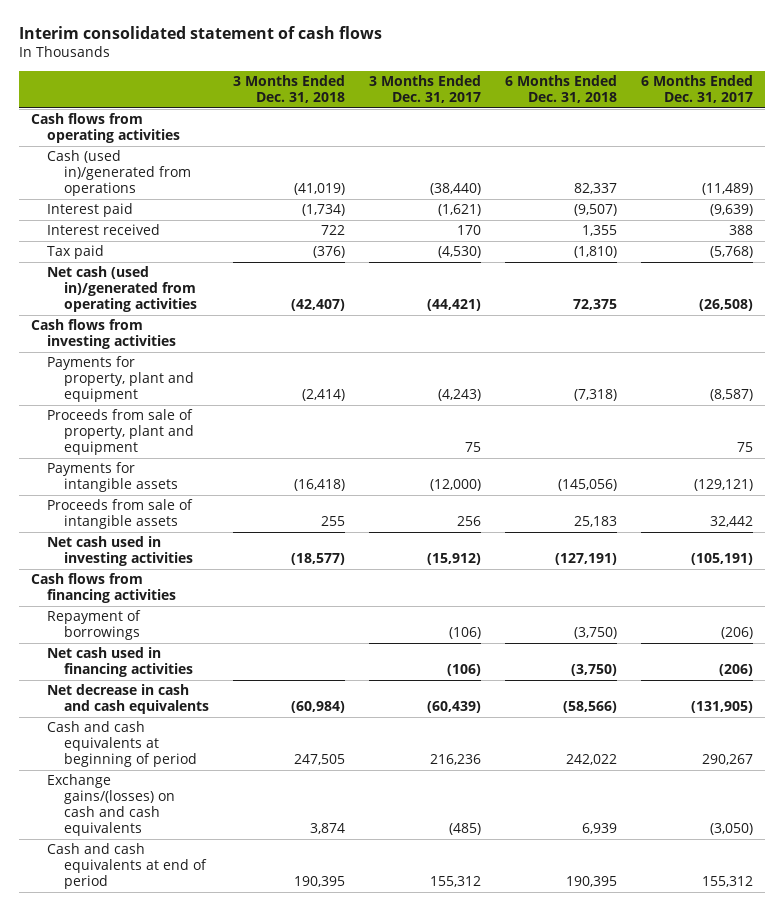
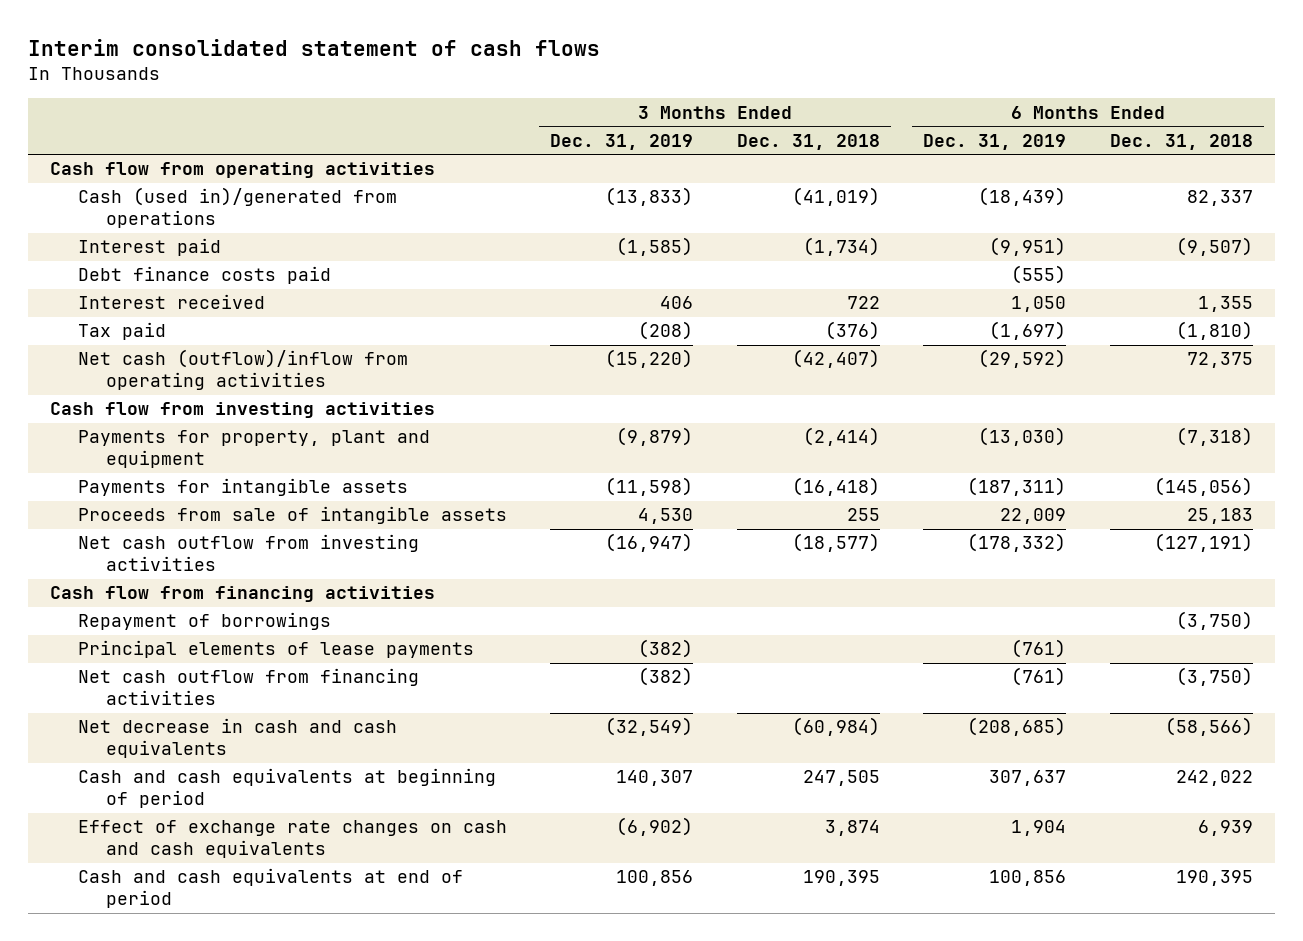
[368,74,481,103] 3 Months Ended Dec. 31, 2017 -> none
[640,74,753,103] 6 Months Ended Dec. 31, 2017 -> none
none -> [550,133,694,150] Dec. 31, 2019
none -> [923,133,1067,150] Dec. 31, 2019
[30,113,181,144] Cash flows from operating activities -> [49,162,435,179] Cash flow from operating activities
none -> [77,266,331,285] Debt finance costs paid
[47,266,198,312] Net cash (used in)/generated from operating activities -> [77,349,408,391] Net cash (outflow)/inflow from operating activities
[30,319,177,350] Cash flows from investing activities -> [49,402,435,419] Cash flow from investing activities
[47,409,195,455] Proceeds from sale of property, plant and equipment -> none
[47,536,194,567] Net cash used in investing activities -> [77,534,419,572] Net cash outflow from investing activities
[30,573,177,604] Cash flows from financing activities -> [49,586,435,603] Cash flow from financing activities
none -> [77,640,474,659] Principal elements of lease payments
[47,647,194,678] Net cash used in financing activities -> [77,668,419,706] Net cash outflow from financing activities
[47,774,176,836] Exchange gains/(losses) on cash and cash equivalents -> [77,820,507,859] Effect of exchange rate changes on cash and cash equivalents

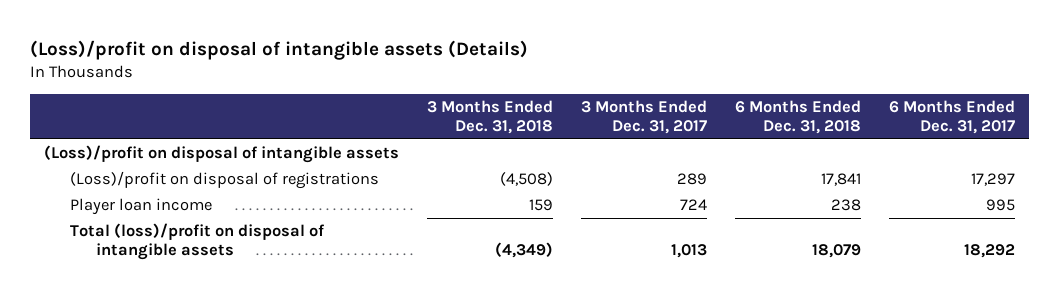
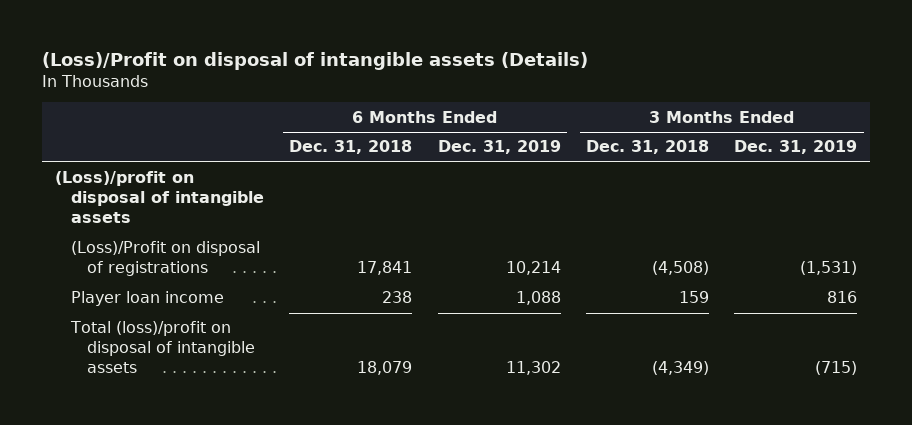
[29,40,528,61] (Loss)/profit on disposal of intangible assets (Details) -> [42,52,589,71] (Loss)/Profit on disposal of intangible assets (Details)
[580,100,707,135] 3 Months Ended Dec. 31, 2017 -> none
[889,100,1016,135] 6 Months Ended Dec. 31, 2017 -> none
none -> [437,140,561,155] Dec. 31, 2019
none -> [734,140,858,155] Dec. 31, 2019
[70,171,380,190] (Loss)/profit on disposal of registrations -> [70,241,260,277] (Loss)/Profit on disposal of registrations

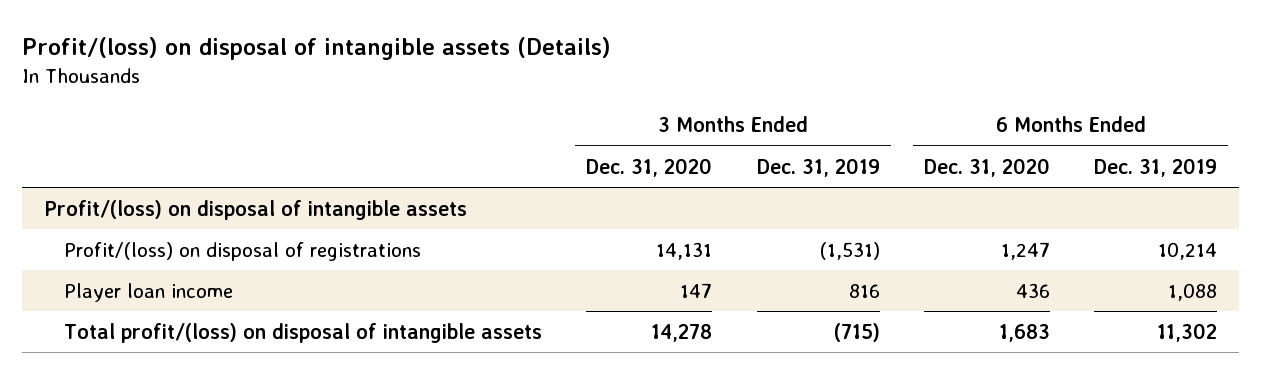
[42,52,589,71] (Loss)/Profit on disposal of intangible assets (Details) -> [22,36,612,60] Profit/(loss) on disposal of intangible assets (Details)
[289,140,413,155] Dec. 31, 2018 -> none
[585,140,709,155] Dec. 31, 2018 -> none
none -> [586,157,713,177] Dec. 31, 2020
none -> [923,157,1050,177] Dec. 31, 2020
[54,171,264,224] (Loss)/profit on disposal of intangible assets -> [44,199,468,220] Profit/(loss) on disposal of intangible assets
[70,241,260,277] (Loss)/Profit on disposal of registrations -> [64,241,422,261] Profit/(loss) on disposal of registrations
[69,321,255,374] Total (loss)/profit on disposal of intangible assets -> [64,322,543,343] Total profit/(loss) on disposal of intangible assets

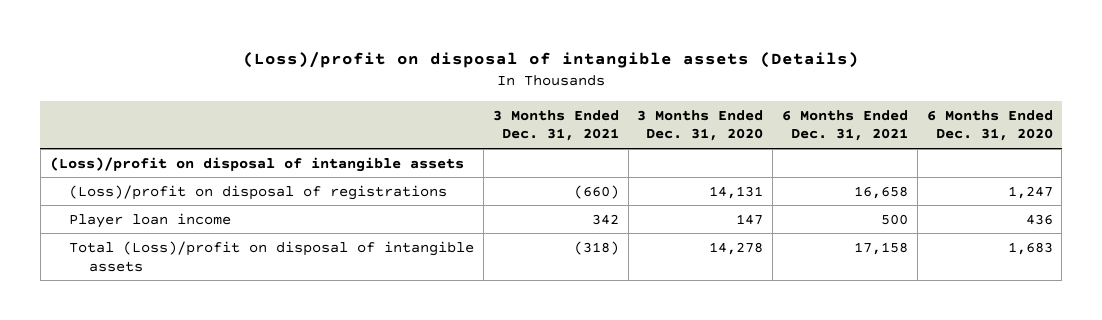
[22,36,612,60] Profit/(loss) on disposal of intangible assets (Details) -> [243,52,860,69] (Loss)/profit on disposal of intangible assets (Details)
[756,157,880,177] Dec. 31, 2019 -> none
[1094,157,1218,177] Dec. 31, 2019 -> none
none -> [492,109,619,142] 3 Months Ended Dec. 31, 2021
none -> [781,109,908,142] 6 Months Ended Dec. 31, 2021
[44,199,468,220] Profit/(loss) on disposal of intangible assets -> [49,156,464,172] (Loss)/profit on disposal of intangible assets
[64,241,422,261] Profit/(loss) on disposal of registrations -> [69,184,448,200] (Loss)/profit on disposal of registrations
[64,322,543,343] Total profit/(loss) on disposal of intangible assets -> [69,240,475,272] Total (Loss)/profit on disposal of intangible assets

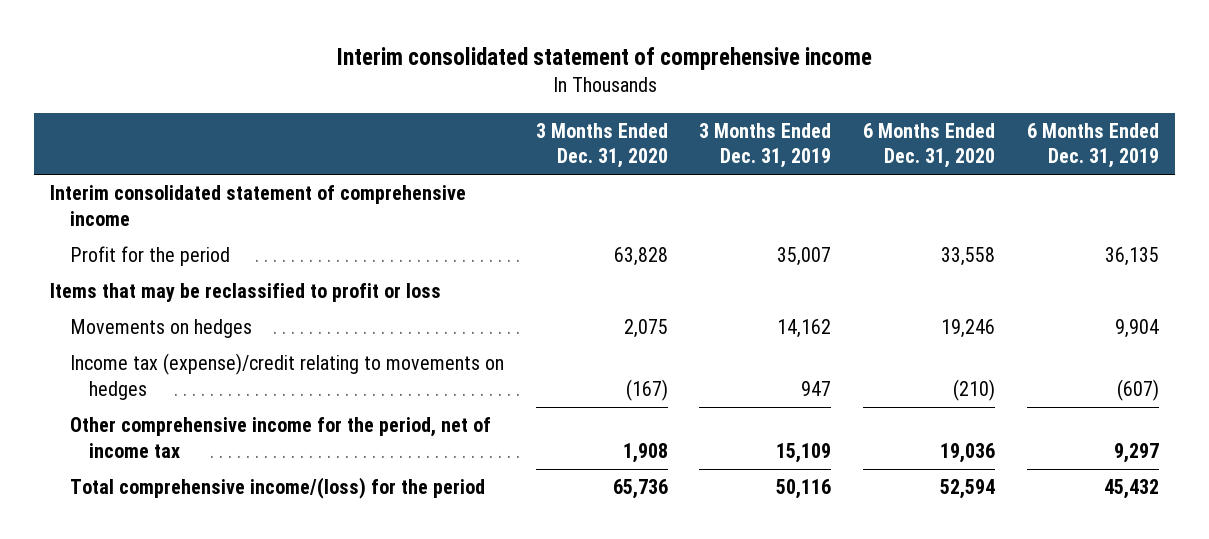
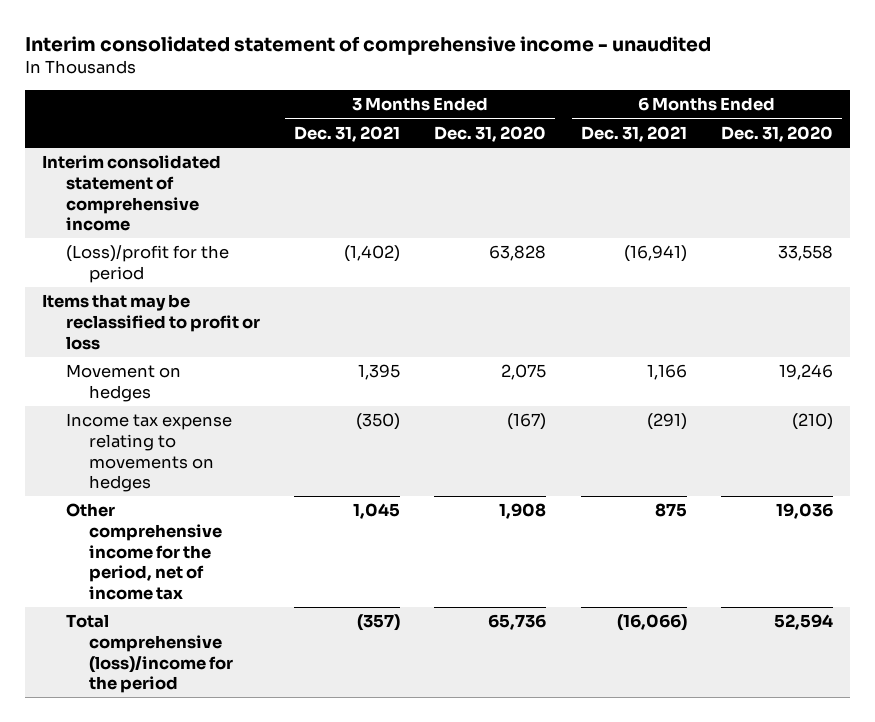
[336,47,872,71] Interim consolidated statement of comprehensive income -> [24,35,711,55] Interim consolidated statement of comprehensive income - unaudited
[699,122,832,169] 3 Months Ended Dec. 31, 2019 -> none
[1027,122,1160,169] 6 Months Ended Dec. 31, 2019 -> none
none -> [293,125,400,142] Dec. 31, 2021
none -> [580,125,687,142] Dec. 31, 2021
[69,246,230,267] Profit for the period -> [65,245,229,284] (Loss)/profit for the period
[69,319,252,339] Movements on hedges -> [65,364,181,403] Movement on hedges
[69,353,504,400] Income tax (expense)/credit relating to movements on hedges -> [65,413,232,493] Income tax expense relating to movements on hedges
[69,477,485,500] Total comprehensive income/(loss) for the period -> [65,614,234,694] Total comprehensive (loss)/income for the period

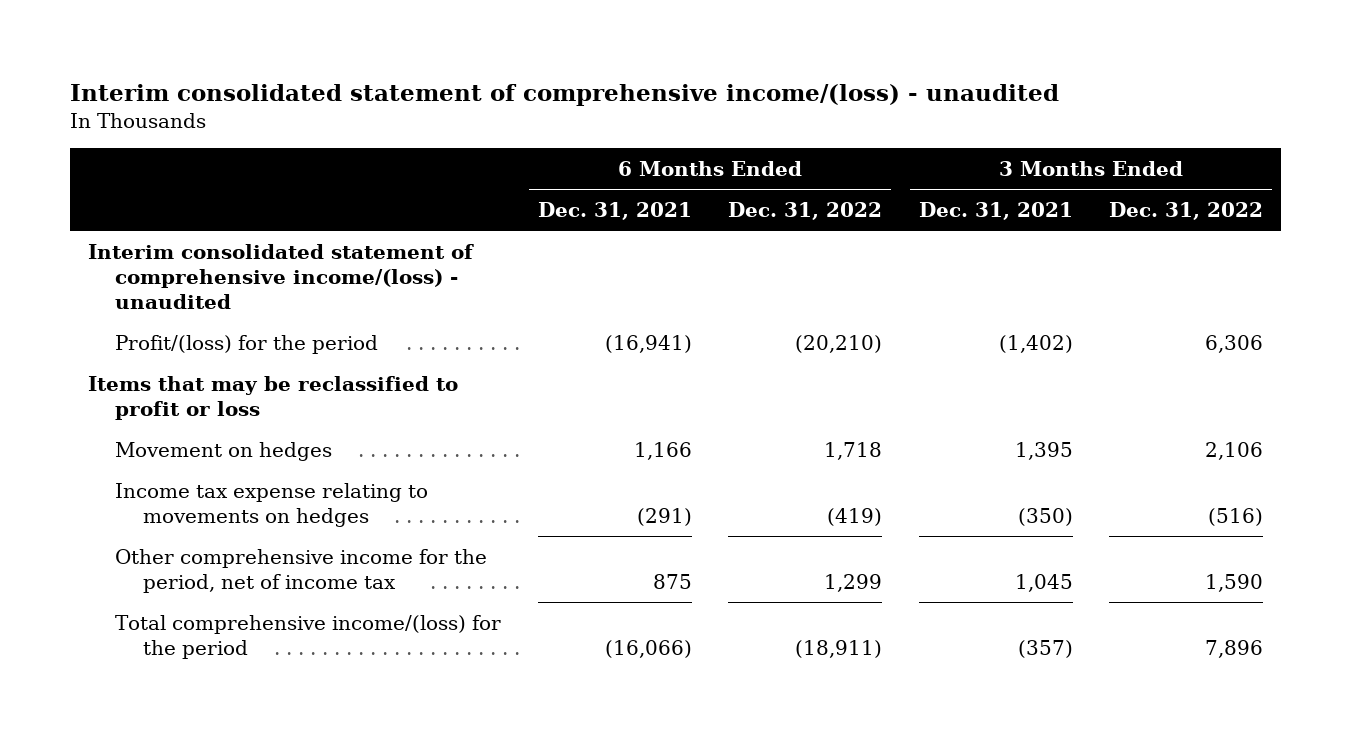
[24,35,711,55] Interim consolidated statement of comprehensive income - unaudited -> [69,84,1059,107] Interim consolidated statement of comprehensive income/(loss) - unaudited
[434,125,547,142] Dec. 31, 2020 -> none
[721,125,834,142] Dec. 31, 2020 -> none
none -> [728,202,883,221] Dec. 31, 2022
none -> [1109,202,1264,221] Dec. 31, 2022
[42,155,222,232] Interim consolidated statement of comprehensive income -> [87,243,474,310] Interim consolidated statement of comprehensive income/(loss) - unaudited
[65,245,229,284] (Loss)/profit for the period -> [115,334,379,354] Profit/(loss) for the period
[65,614,234,694] Total comprehensive (loss)/income for the period -> [115,614,502,660] Total comprehensive income/(loss) for the period

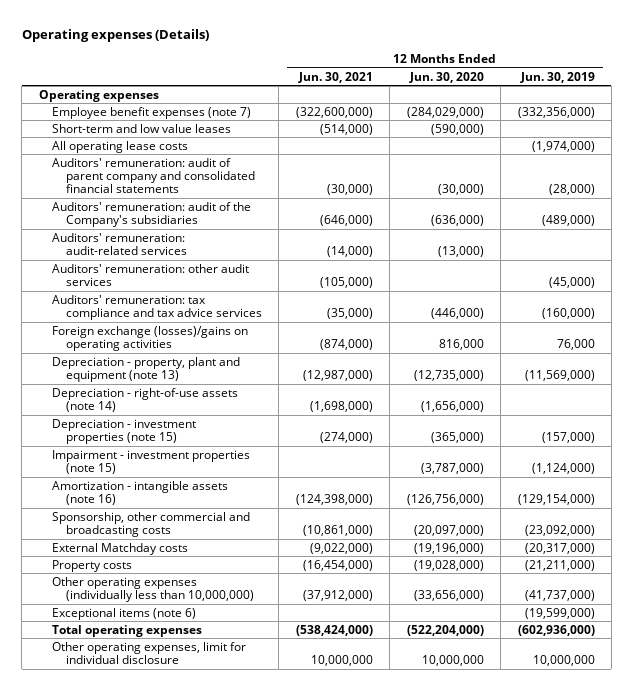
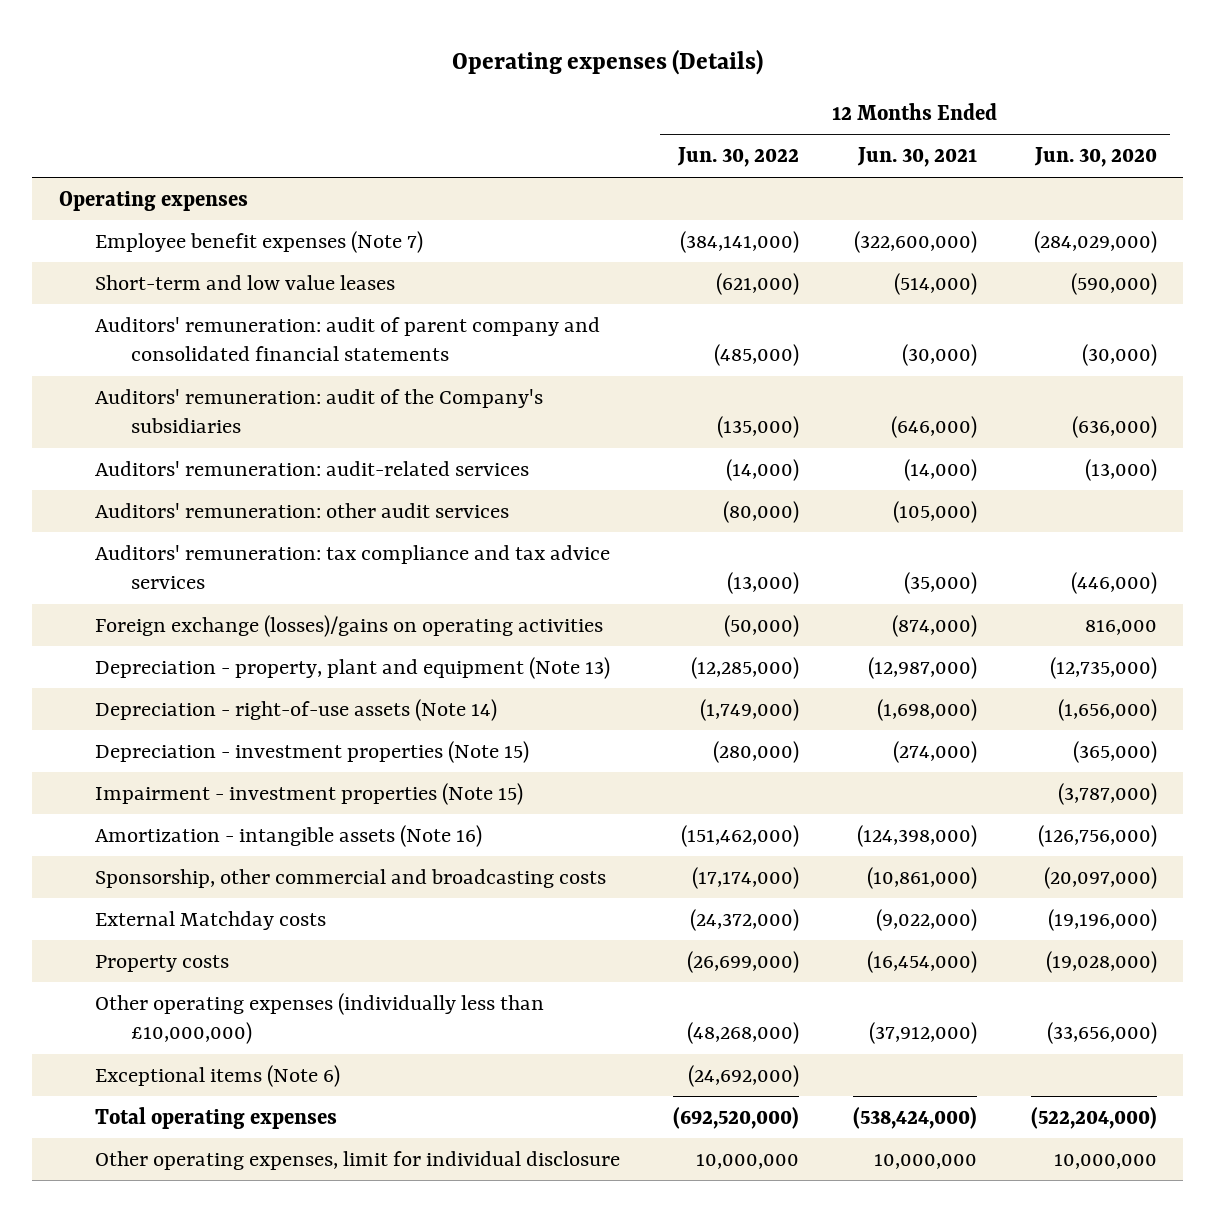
[519,71,595,83] Jun. 30, 2019 -> none
none -> [677,147,800,168] Jun. 30, 2022
[52,106,252,119] Employee benefit expenses (note 7) -> [94,230,423,253] Employee benefit expenses (Note 7)
[52,140,189,153] All operating lease costs -> none
[52,356,241,383] Depreciation - property, plant and equipment (note 13) -> [94,656,610,679] Depreciation - property, plant and equipment (Note 13)
[52,387,239,413] Depreciation - right-of-use assets (note 14) -> [94,698,497,721] Depreciation - right-of-use assets (Note 14)
[52,418,197,445] Depreciation - investment properties (note 15) -> [94,740,529,763] Depreciation - investment properties (Note 15)
[52,449,251,475] Impairment - investment properties (note 15) -> [94,782,523,805] Impairment - investment properties (Note 15)
[52,480,229,506] Amortization - intangible assets (note 16) -> [94,824,482,847] Amortization - intangible assets (Note 16)
[52,576,255,603] Other operating expenses (individually less than 10,000,000) -> [94,992,544,1045] Other operating expenses (individually less than £10,000,000)
[52,607,197,620] Exceptional items (note 6) -> [94,1064,340,1087] Exceptional items (Note 6)

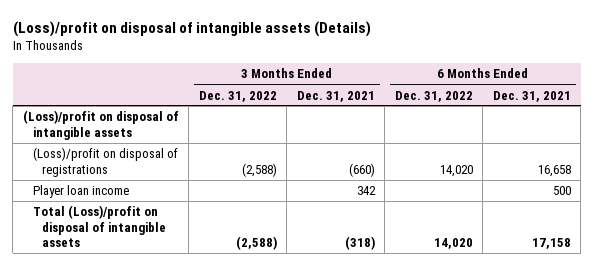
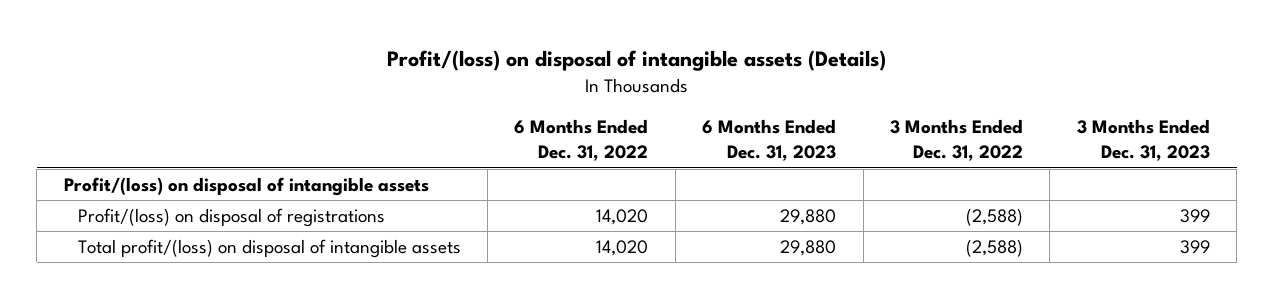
[12,20,371,37] (Loss)/profit on disposal of intangible assets (Details) -> [386,50,886,72] Profit/(loss) on disposal of intangible assets (Details)
[296,90,375,102] Dec. 31, 2021 -> none
[492,90,571,102] Dec. 31, 2021 -> none
none -> [702,119,837,162] 6 Months Ended Dec. 31, 2023
none -> [1076,119,1210,162] 3 Months Ended Dec. 31, 2023
[32,185,129,199] Player loan income -> none
[22,110,179,140] (Loss)/profit on disposal of intangible assets -> [63,177,429,197] Profit/(loss) on disposal of intangible assets
[32,147,178,177] (Loss)/profit on disposal of registrations -> [77,208,385,228] Profit/(loss) on disposal of registrations
[32,205,167,248] Total (Loss)/profit on disposal of intangible assets -> [77,239,461,259] Total profit/(loss) on disposal of intangible assets

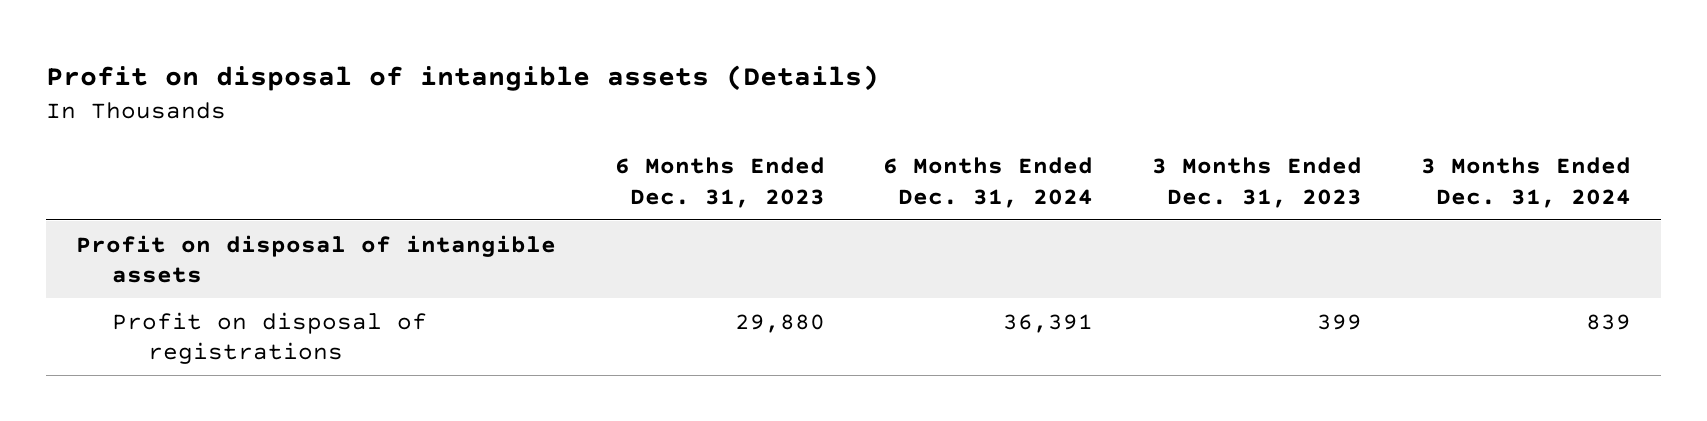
[386,50,886,72] Profit/(loss) on disposal of intangible assets (Details) -> [46,64,880,91] Profit on disposal of intangible assets (Details)
[514,119,649,162] 6 Months Ended Dec. 31, 2022 -> none
[890,119,1024,162] 3 Months Ended Dec. 31, 2022 -> none
none -> [883,157,1094,208] 6 Months Ended Dec. 31, 2024
none -> [1421,157,1632,208] 3 Months Ended Dec. 31, 2024
[77,239,461,259] Total profit/(loss) on disposal of intangible assets -> none
[63,177,429,197] Profit/(loss) on disposal of intangible assets -> [75,234,556,283] Profit on disposal of intangible assets
[77,208,385,228] Profit/(loss) on disposal of registrations -> [111,311,427,364] Profit on disposal of registrations

